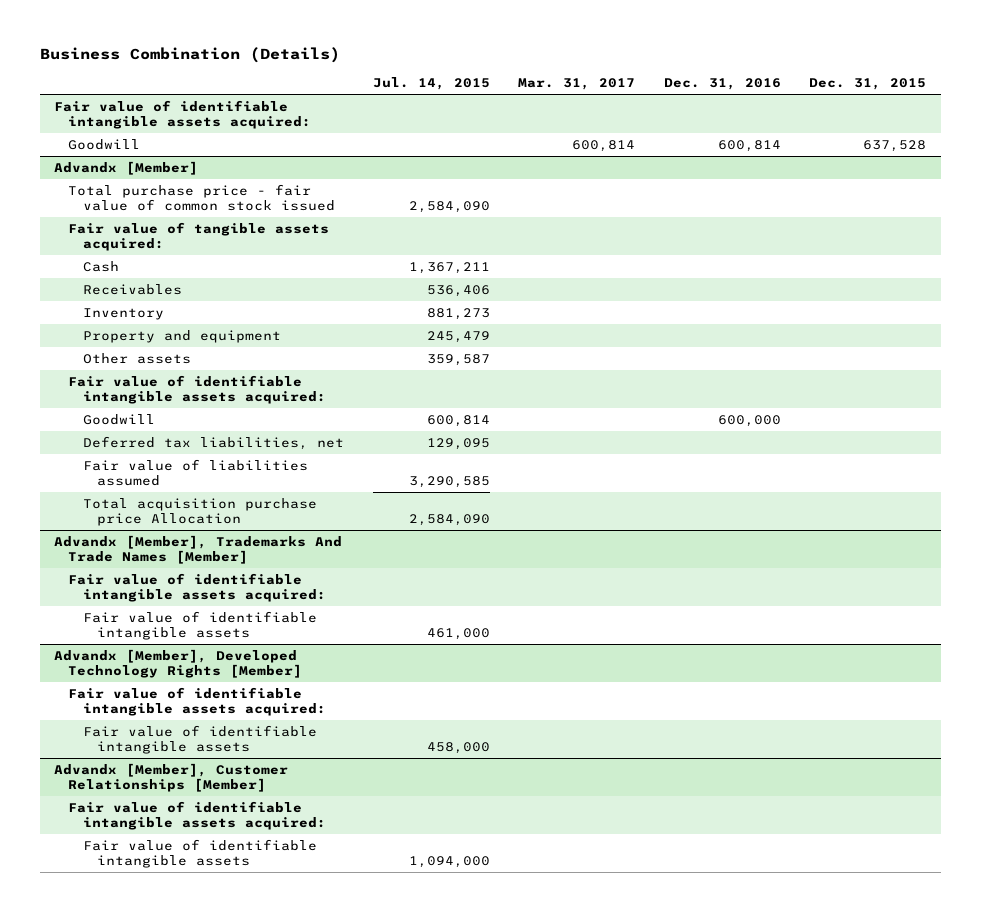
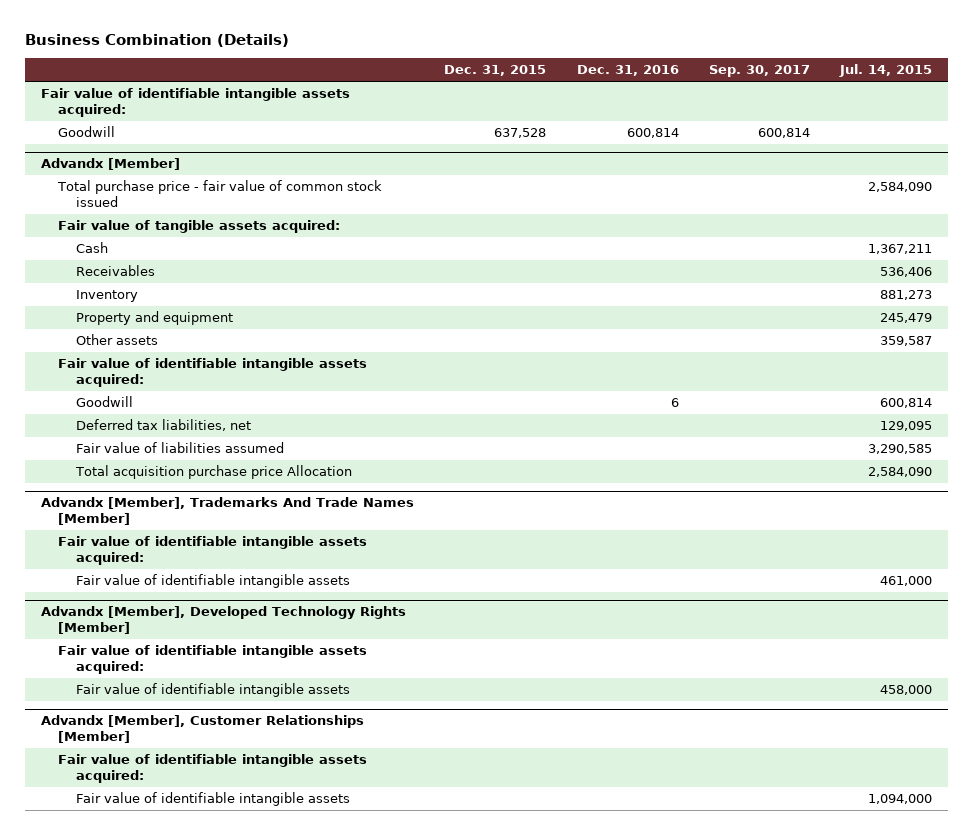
[518,78,636,91] Mar. 31, 2017 -> none
none -> [708,65,810,78] Sep. 30, 2017
[717,414,781,427] 600,000 -> [670,398,679,408] 6

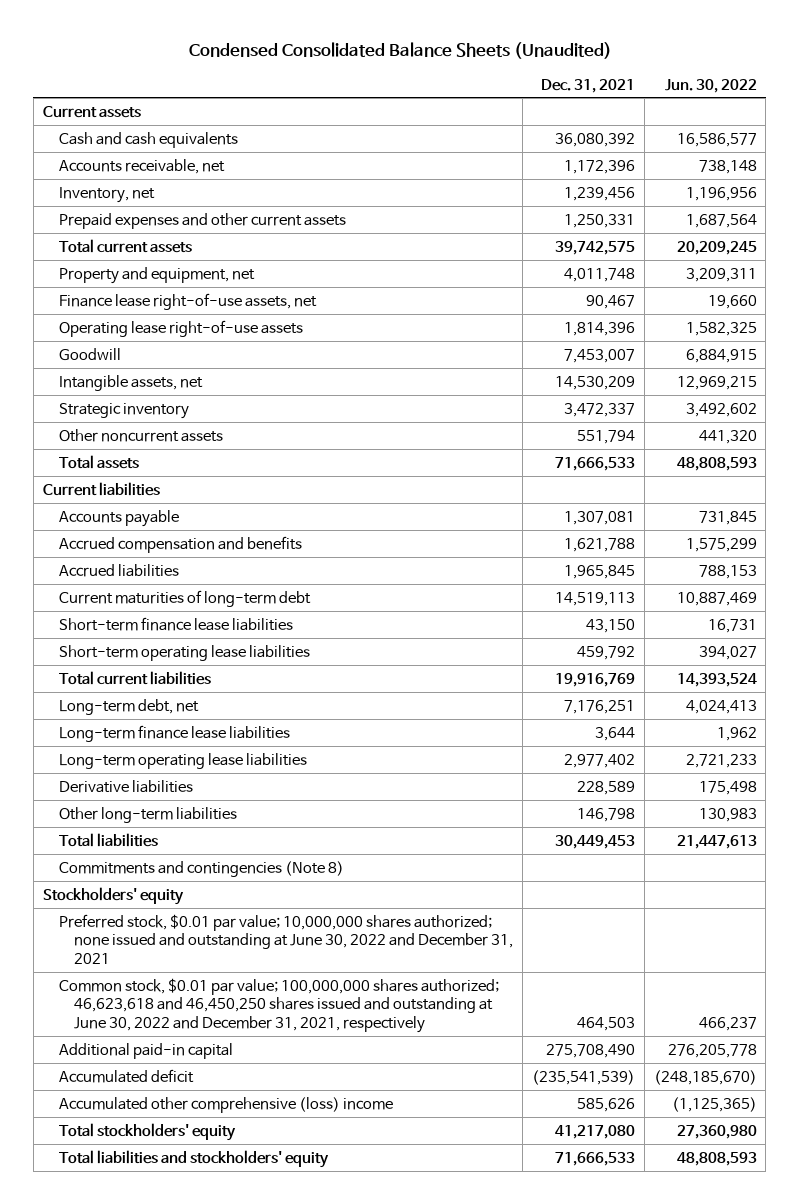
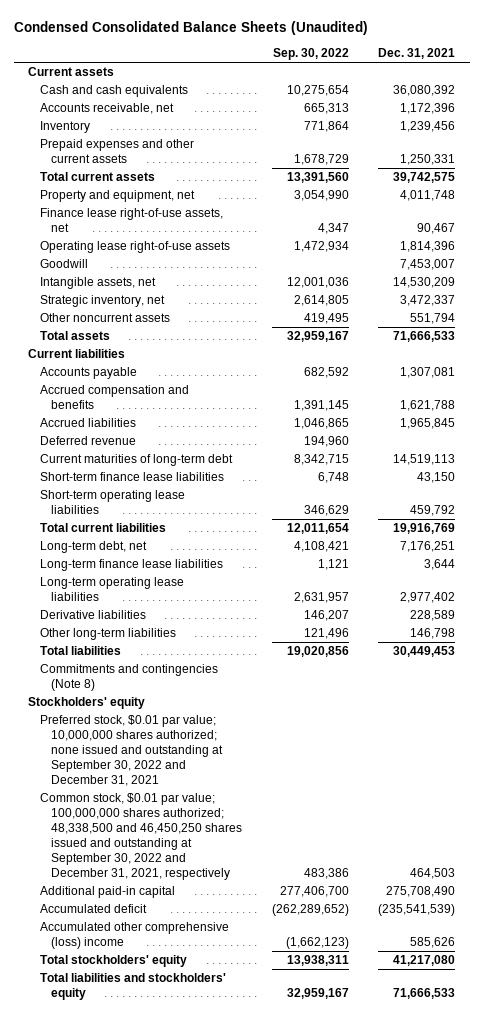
[664,78,757,93] Jun. 30, 2022 -> none
none -> [272,48,349,61] Sep. 30, 2022
[58,186,155,203] Inventory, net -> [39,121,90,134] Inventory
[58,402,189,419] Strategic inventory -> [39,295,165,308] Strategic inventory, net
none -> [39,436,136,446] Deferred revenue
[58,913,514,964] Preferred stock, $0.01 par value; 10,000,000 shares authorized; none issued and outstanding at June 30, 2022 and December 31, 2021 -> [39,715,224,787] Preferred stock, $0.01 par value; 10,000,000 shares authorized; none issued and outstanding at September 30, 2022 and December 31, 2021
[58,977,499,1033] Common stock, $0.01 par value; 100,000,000 shares authorized; 46,623,618 and 46,450,250 shares issued and outstanding at June 30, 2022 and December 31, 2021, respectively -> [39,793,243,881] Common stock, $0.01 par value; 100,000,000 shares authorized; 48,338,500 and 46,450,250 shares issued and outstanding at September 30, 2022 and December 31, 2021, respectively

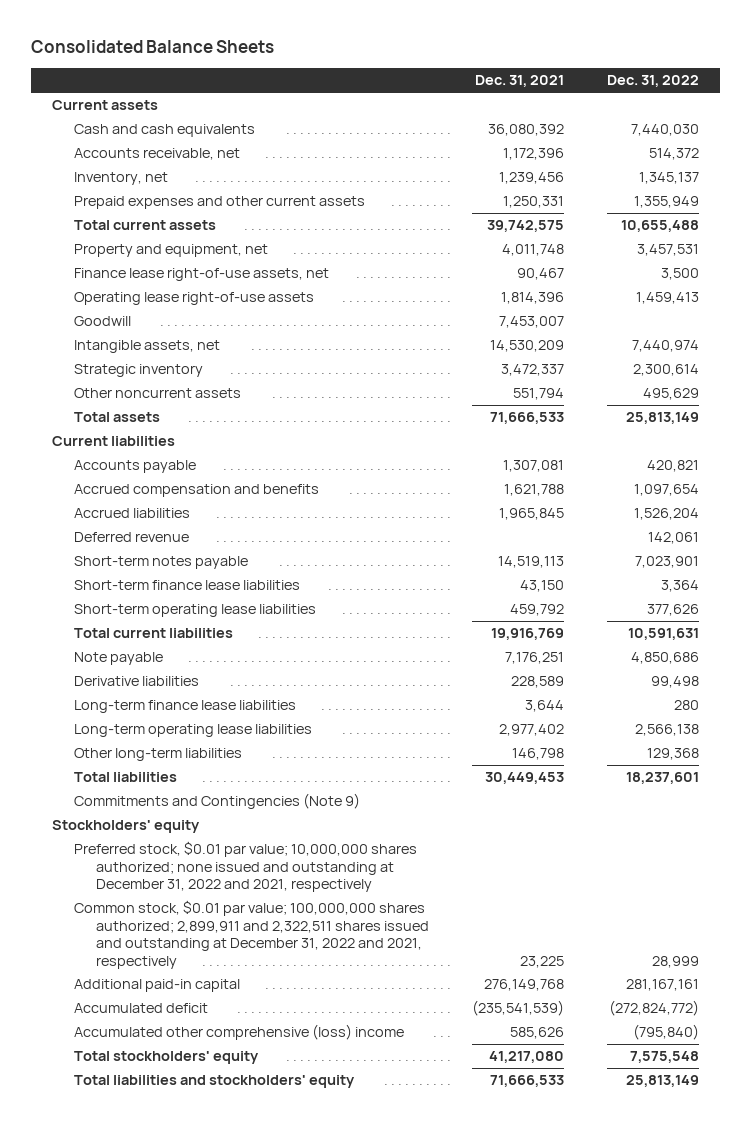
[13,21,368,36] Condensed Consolidated Balance Sheets (Unaudited) -> [30,40,274,54] Consolidated Balance Sheets
[272,48,349,61] Sep. 30, 2022 -> none
none -> [606,75,699,88] Dec. 31, 2022
[39,121,90,134] Inventory -> [74,172,169,186] Inventory, net
[39,295,165,308] Strategic inventory, net -> [74,364,204,378] Strategic inventory
[39,454,233,467] Current maturities of long-term debt -> [74,556,249,570] Short-term notes payable
[39,541,147,554] Long-term debt, net -> [74,652,164,666] Note payable
[39,610,146,620] Derivative liabilities -> [74,676,200,687] Derivative liabilities
[39,664,218,692] Commitments and contingencies (Note 8) -> [74,793,361,810] Commitments and Contingencies (Note 9)
[39,715,224,787] Preferred stock, $0.01 par value; 10,000,000 shares authorized; none issued and outstanding at September 30, 2022 and December 31, 2021 -> [74,841,418,893] Preferred stock, $0.01 par value; 10,000,000 shares authorized; none issued and outstanding at December 31, 2022 and 2021, respectively
[39,793,243,881] Common stock, $0.01 par value; 100,000,000 shares authorized; 48,338,500 and 46,450,250 shares issued and outstanding at September 30, 2022 and December 31, 2021, respectively -> [74,900,430,969] Common stock, $0.01 par value; 100,000,000 shares authorized; 2,899,911 and 2,322,511 shares issued and outstanding at December 31, 2022 and 2021, respectively
[410,868,456,880] 464,503 -> [520,955,565,968] 23,225
[386,886,456,898] 275,708,490 -> [484,979,565,992] 276,149,768

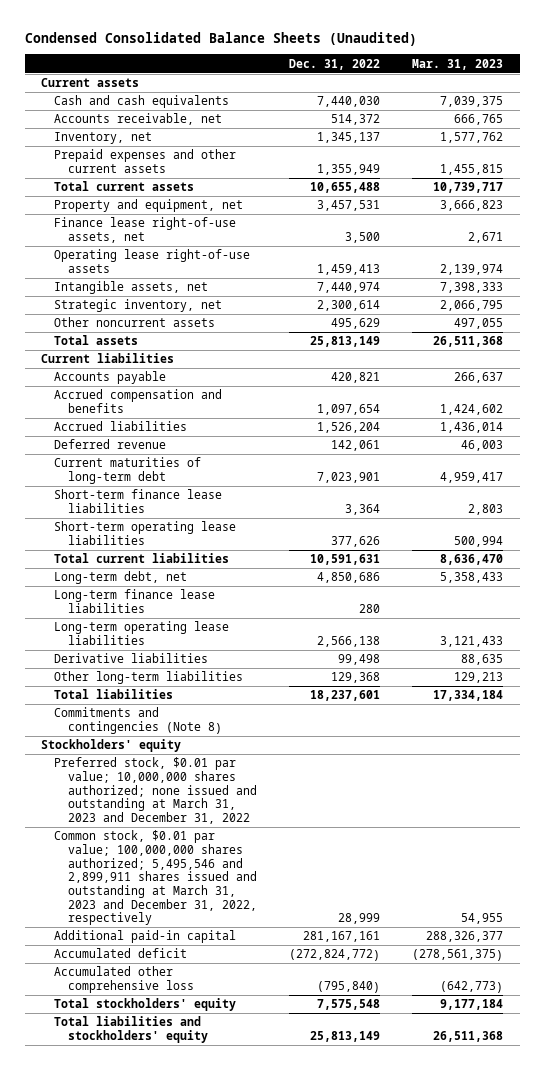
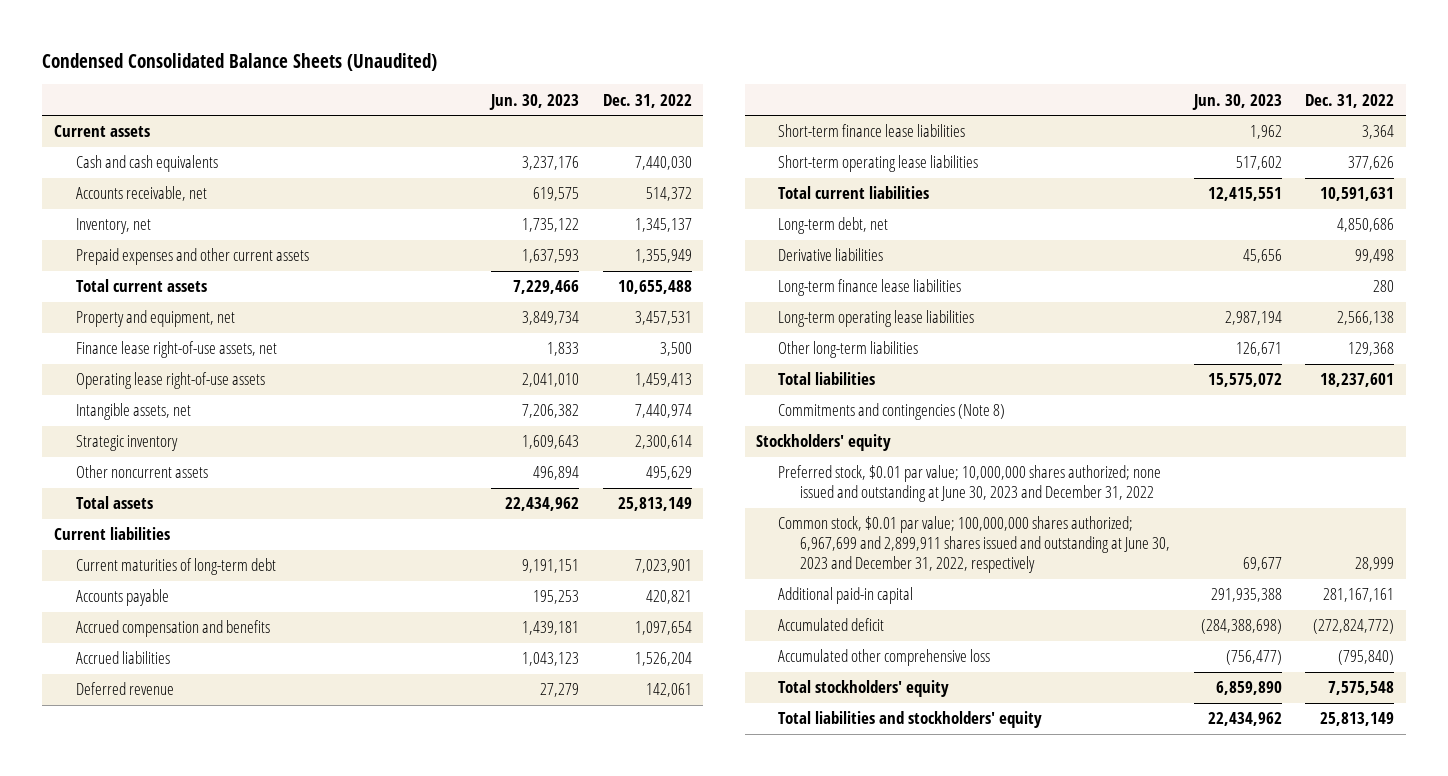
[412,58,504,70] Mar. 31, 2023 -> none
none -> [489,93,580,110] Jun. 30, 2023
[54,299,223,313] Strategic inventory, net -> [75,435,178,452] Strategic inventory
[54,457,202,484] Current maturities of long-term debt -> [75,558,276,576] Current maturities of long-term debt
[54,653,209,664] Derivative liabilities -> [778,248,884,262] Derivative liabilities
[54,757,257,824] Preferred stock, $0.01 par value; 10,000,000 shares authorized; none issued and outstanding at March 31, 2023 and December 31, 2022 -> [778,465,1162,503] Preferred stock, $0.01 par value; 10,000,000 shares authorized; none issued and outstanding at June 30, 2023 and December 31, 2022
[54,830,257,926] Common stock, $0.01 par value; 100,000,000 shares authorized; 5,495,546 and 2,899,911 shares issued and outstanding at March 31, 2023 and December 31, 2022, respectively -> [778,516,1171,573] Common stock, $0.01 par value; 100,000,000 shares authorized; 6,967,699 and 2,899,911 shares issued and outstanding at June 30, 2023 and December 31, 2022, respectively

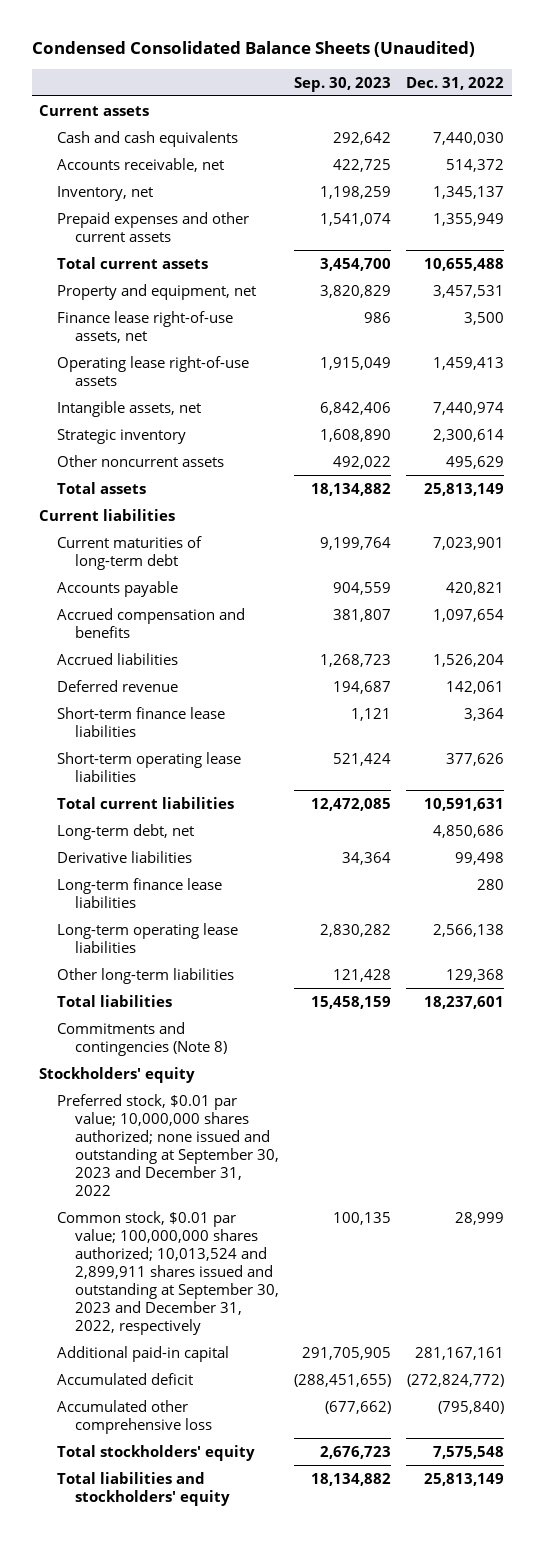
[489,93,580,110] Jun. 30, 2023 -> none
none -> [294,76,392,92] Sep. 30, 2023
[778,465,1162,503] Preferred stock, $0.01 par value; 10,000,000 shares authorized; none issued and outstanding at June 30, 2023 and December 31, 2022 -> [57,1093,280,1196] Preferred stock, $0.01 par value; 10,000,000 shares authorized; none issued and outstanding at September 30, 2023 and December 31, 2022
[778,516,1171,573] Common stock, $0.01 par value; 100,000,000 shares authorized; 6,967,699 and 2,899,911 shares issued and outstanding at June 30, 2023 and December 31, 2022, respectively -> [57,1210,280,1335] Common stock, $0.01 par value; 100,000,000 shares authorized; 10,013,524 and 2,899,911 shares issued and outstanding at September 30, 2023 and December 31, 2022, respectively

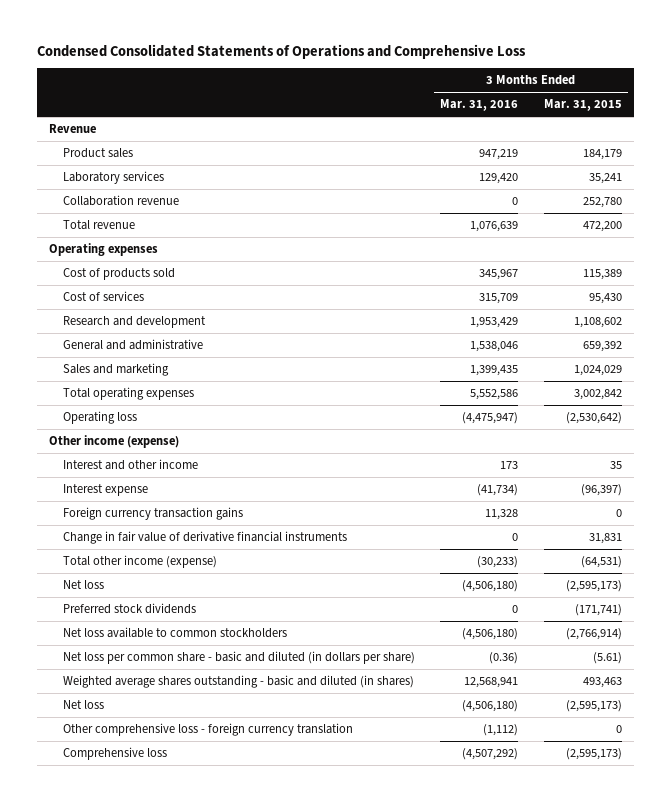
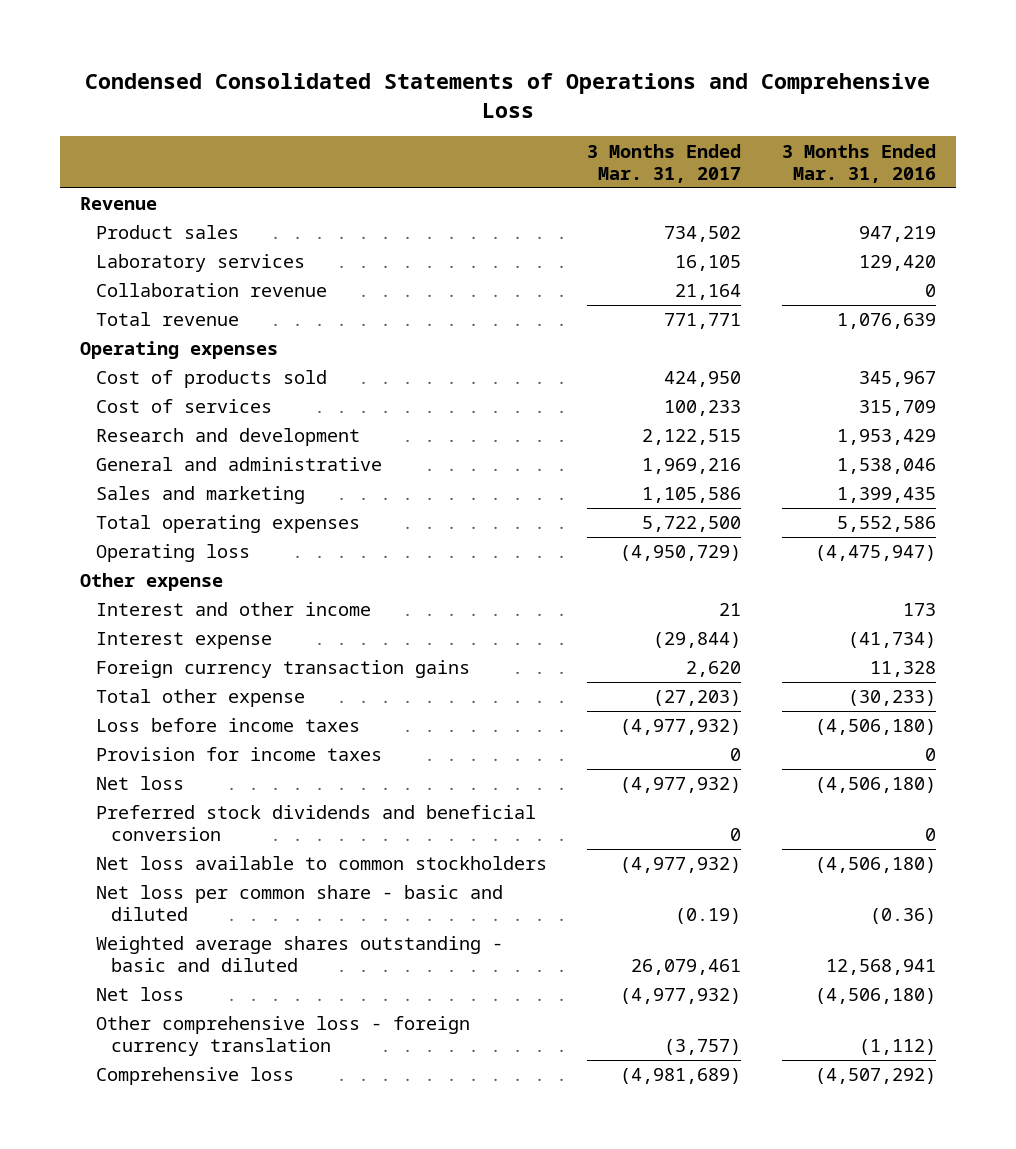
[543,99,622,112] Mar. 31, 2015 -> none
none -> [587,143,742,183] 3 Months Ended Mar. 31, 2017
[49,435,180,449] Other income (expense) -> [80,573,224,592] Other expense
[63,531,348,545] Change in fair value of derivative financial instruments -> none
[63,555,218,569] Total other income (expense) -> [95,689,305,708] Total other expense
none -> [95,718,360,733] Loss before income taxes
none -> [95,747,382,762] Provision for income taxes
[63,603,197,615] Preferred stock dividends -> [95,805,536,842] Preferred stock dividends and beneficial conversion
[63,651,416,665] Net loss per common share - basic and diluted (in dollars per share) -> [95,885,503,922] Net loss per common share - basic and diluted
[63,675,415,689] Weighted average shares outstanding - basic and diluted (in shares) -> [95,936,503,973] Weighted average shares outstanding - basic and diluted

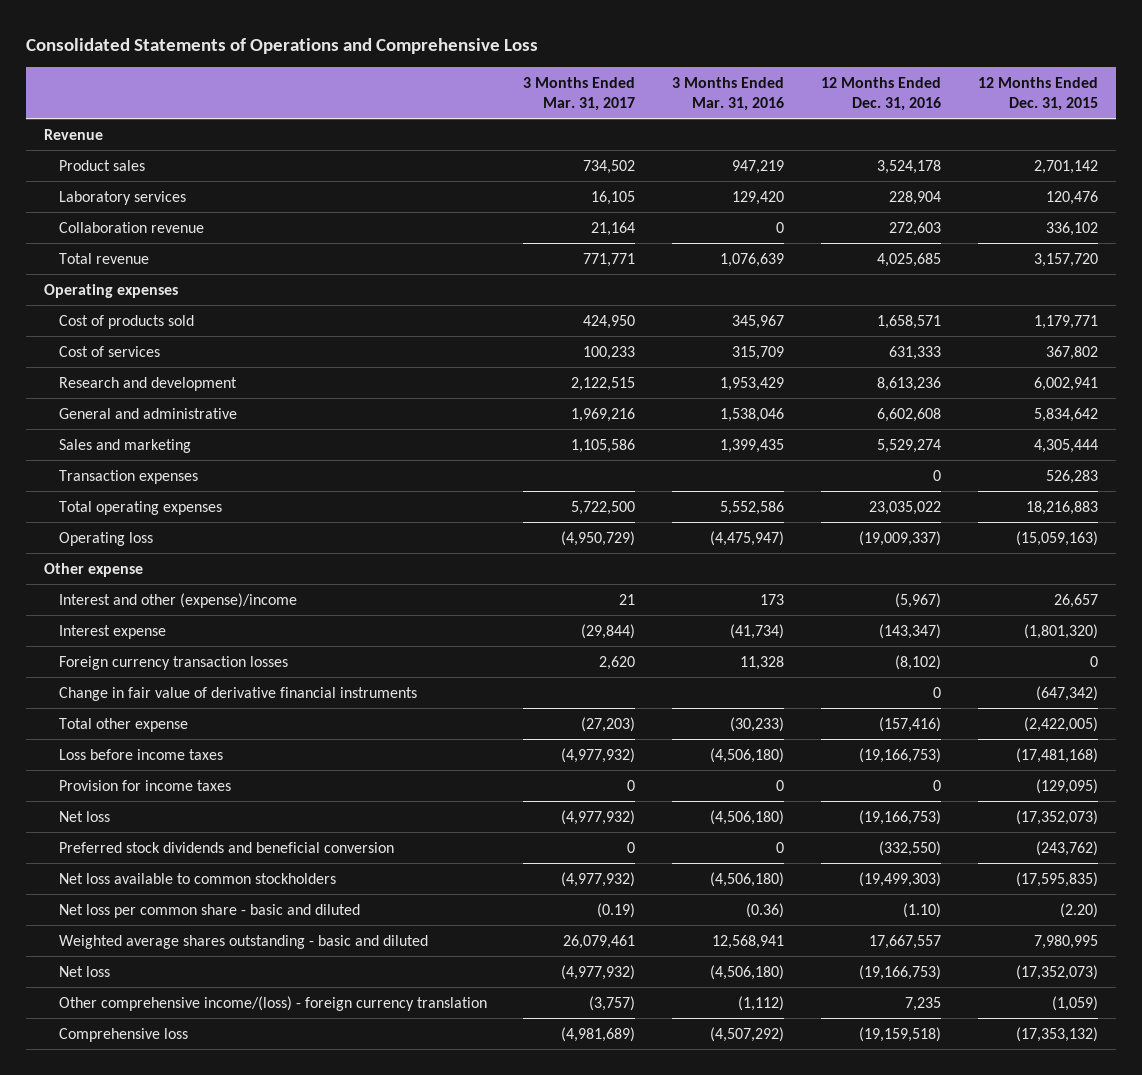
[85,73,931,118] Condensed Consolidated Statements of Operations and Comprehensive Loss -> [25,37,538,54] Consolidated Statements of Operations and Comprehensive Loss
none -> [821,76,942,112] 12 Months Ended Dec. 31, 2016
none -> [978,76,1099,112] 12 Months Ended Dec. 31, 2015
none -> [58,469,198,484] Transaction expenses
[95,602,371,617] Interest and other income -> [58,592,297,608] Interest and other (expense)/income
[95,660,470,679] Foreign currency transaction gains -> [58,655,288,670] Foreign currency transaction losses
none -> [58,686,417,701] Change in fair value of derivative financial instruments
[95,1016,470,1057] Other comprehensive loss - foreign currency translation -> [58,995,487,1011] Other comprehensive income/(loss) - foreign currency translation

